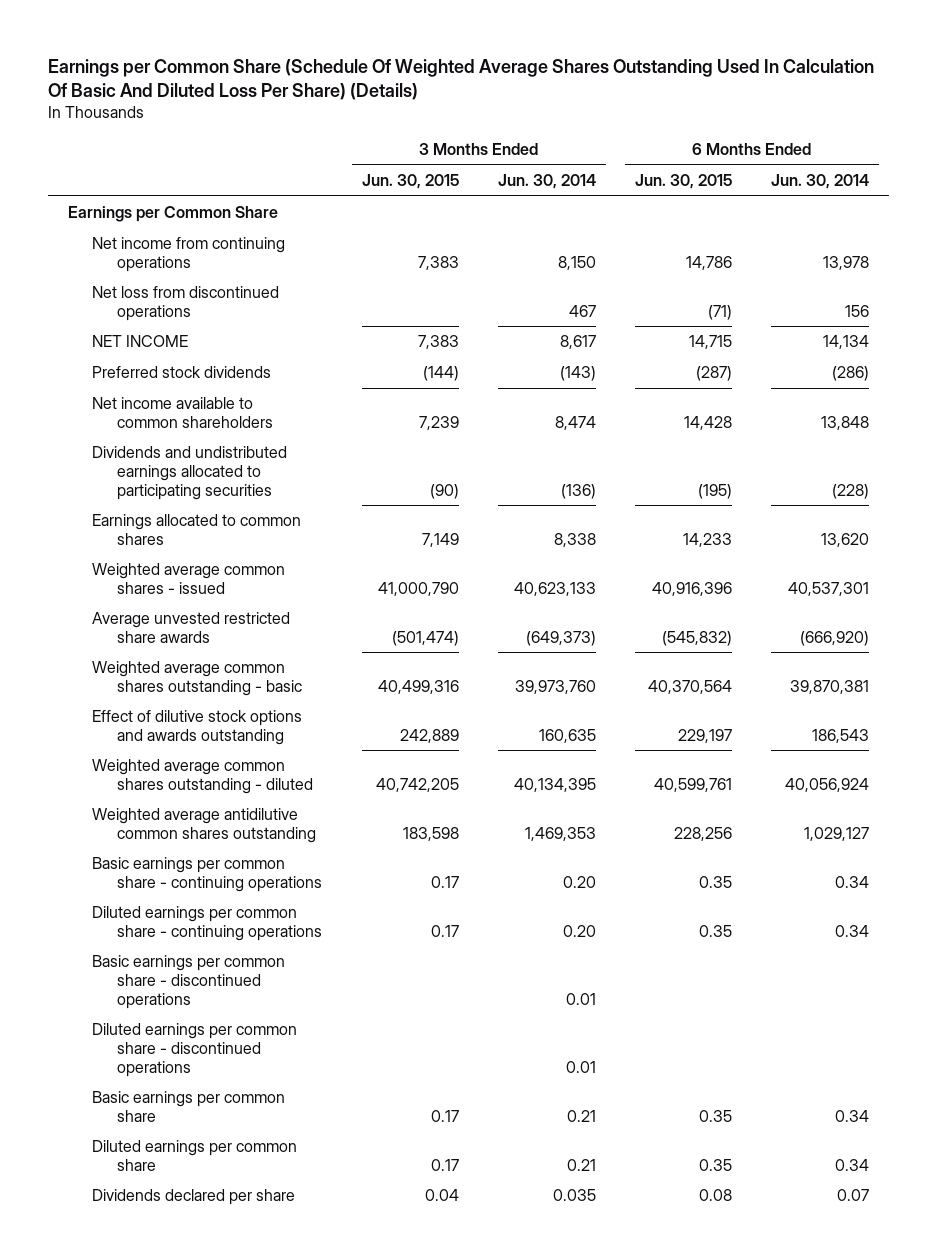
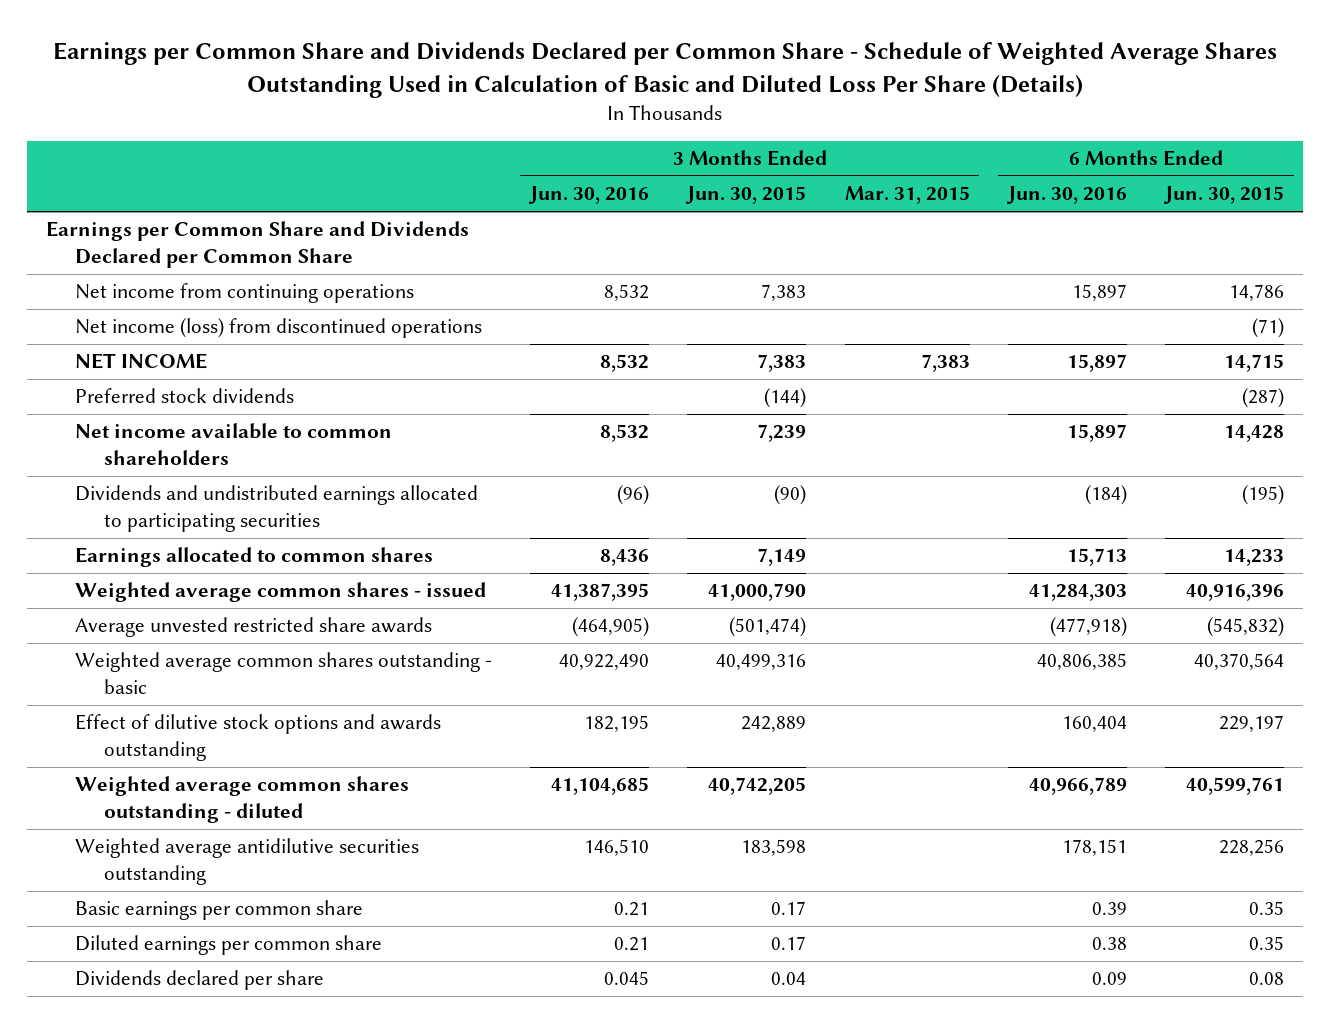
[48,58,875,101] Earnings per Common Share (Schedule Of Weighted Average Shares Outstanding Used In Calculation Of Basic And Diluted Loss Per Share) (Details) -> [52,42,1277,98] Earnings per Common Share and Dividends Declared per Common Share - Schedule of Weighted Average Shares Outstanding Used in Calculation of Basic and Diluted Loss Per Share (Details)
[497,174,596,190] Jun. 30, 2014 -> none
[771,174,870,190] Jun. 30, 2014 -> none
none -> [527,186,649,205] Jun. 30, 2016
none -> [844,186,970,205] Mar. 31, 2015
none -> [1005,186,1127,205] Jun. 30, 2016
[67,206,278,223] Earnings per Common Share -> [45,221,469,269] Earnings per Common Share and Dividends Declared per Common Share
[92,286,280,321] Net loss from discontinued operations -> [74,318,482,339] Net income (loss) from discontinued operations
[92,857,323,892] Basic earnings per common share - continuing operations -> none
[92,906,323,941] Diluted earnings per common share - continuing operations -> none
[92,955,286,1009] Basic earnings per common share - discontinued operations -> none
[92,1023,298,1077] Diluted earnings per common share - discontinued operations -> none
[92,808,317,843] Weighted average antidilutive common shares outstanding -> [74,838,419,886] Weighted average antidilutive securities outstanding

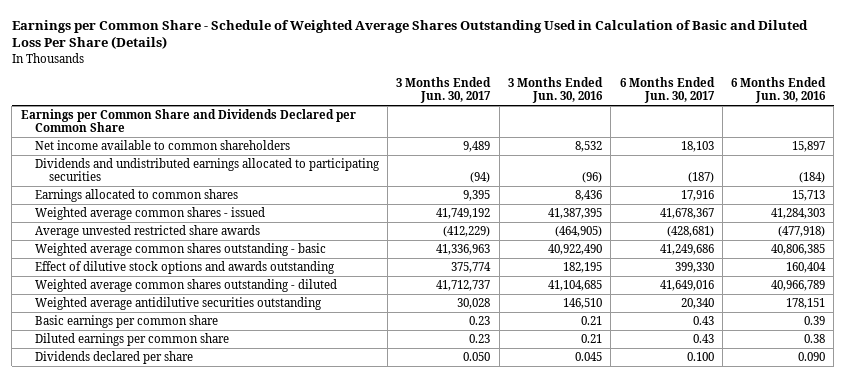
[52,42,1277,98] Earnings per Common Share and Dividends Declared per Common Share - Schedule of Weighted Average Shares Outstanding Used in Calculation of Basic and Diluted Loss Per Share (Details) -> [11,19,808,50] Earnings per Common Share - Schedule of Weighted Average Shares Outstanding Used in Calculation of Basic and Diluted Loss Per Share (Details)
[685,186,807,205] Jun. 30, 2015 -> none
[844,186,970,205] Mar. 31, 2015 -> none
[1163,186,1285,205] Jun. 30, 2015 -> none
none -> [396,76,492,104] 3 Months Ended Jun. 30, 2017
none -> [619,76,715,104] 6 Months Ended Jun. 30, 2017
[74,283,414,304] Net income from continuing operations -> none
[74,318,482,339] Net income (loss) from discontinued operations -> none
[74,353,207,370] NET INCOME -> none
[74,388,294,404] Preferred stock dividends -> none
[1091,972,1127,986] 0.09 -> [798,351,826,361] 0.090

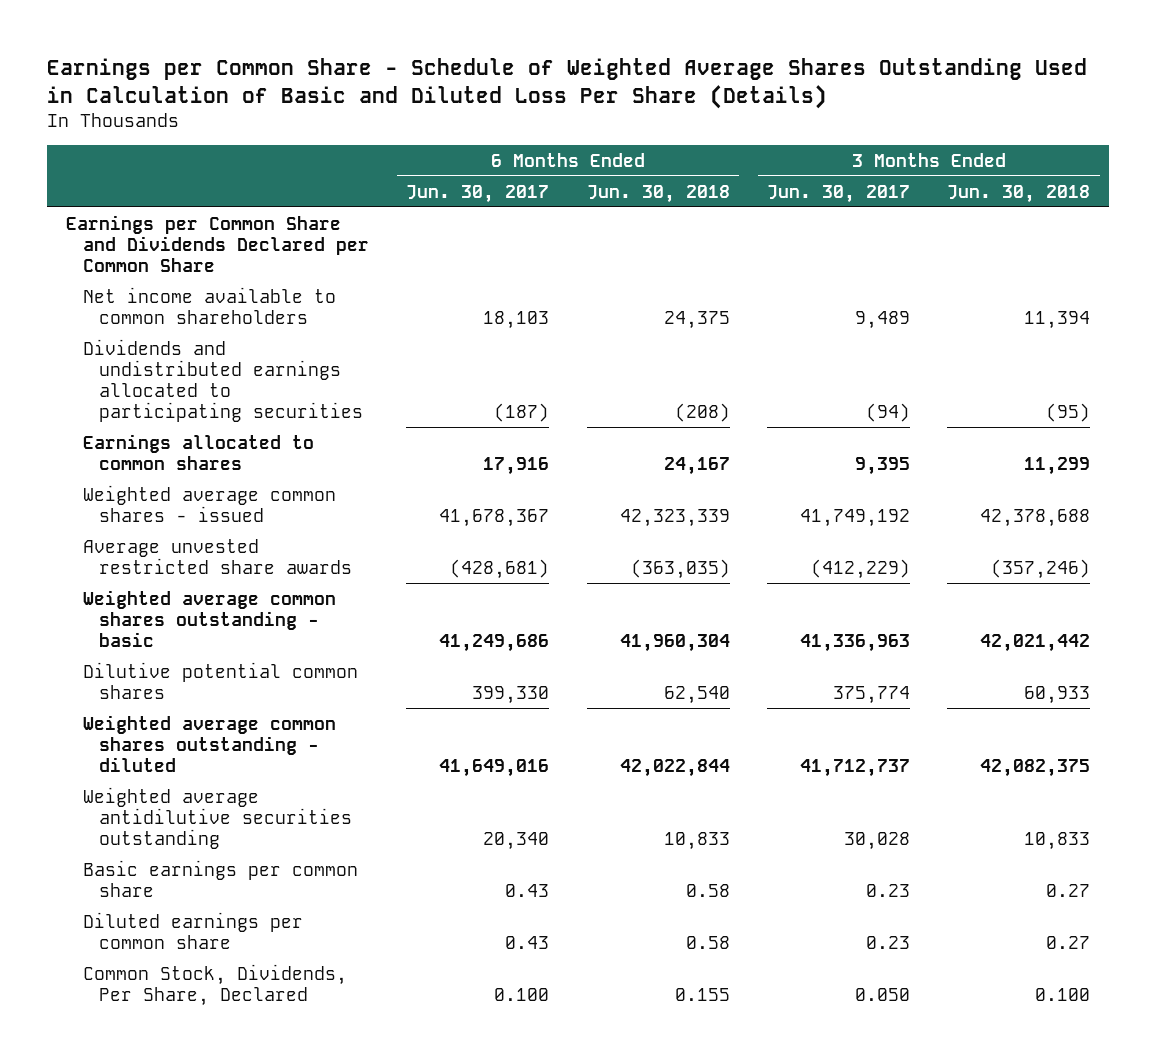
[507,76,603,104] 3 Months Ended Jun. 30, 2016 -> none
[731,76,827,104] 6 Months Ended Jun. 30, 2016 -> none
none -> [586,184,730,203] Jun. 30, 2018
none -> [947,184,1091,203] Jun. 30, 2018
[34,260,335,274] Effect of dilutive stock options and awards outstanding -> [82,661,358,699] Dilutive potential common shares
[34,350,193,364] Dividends declared per share -> [82,963,347,1006] Common Stock, Dividends, Per Share, Declared

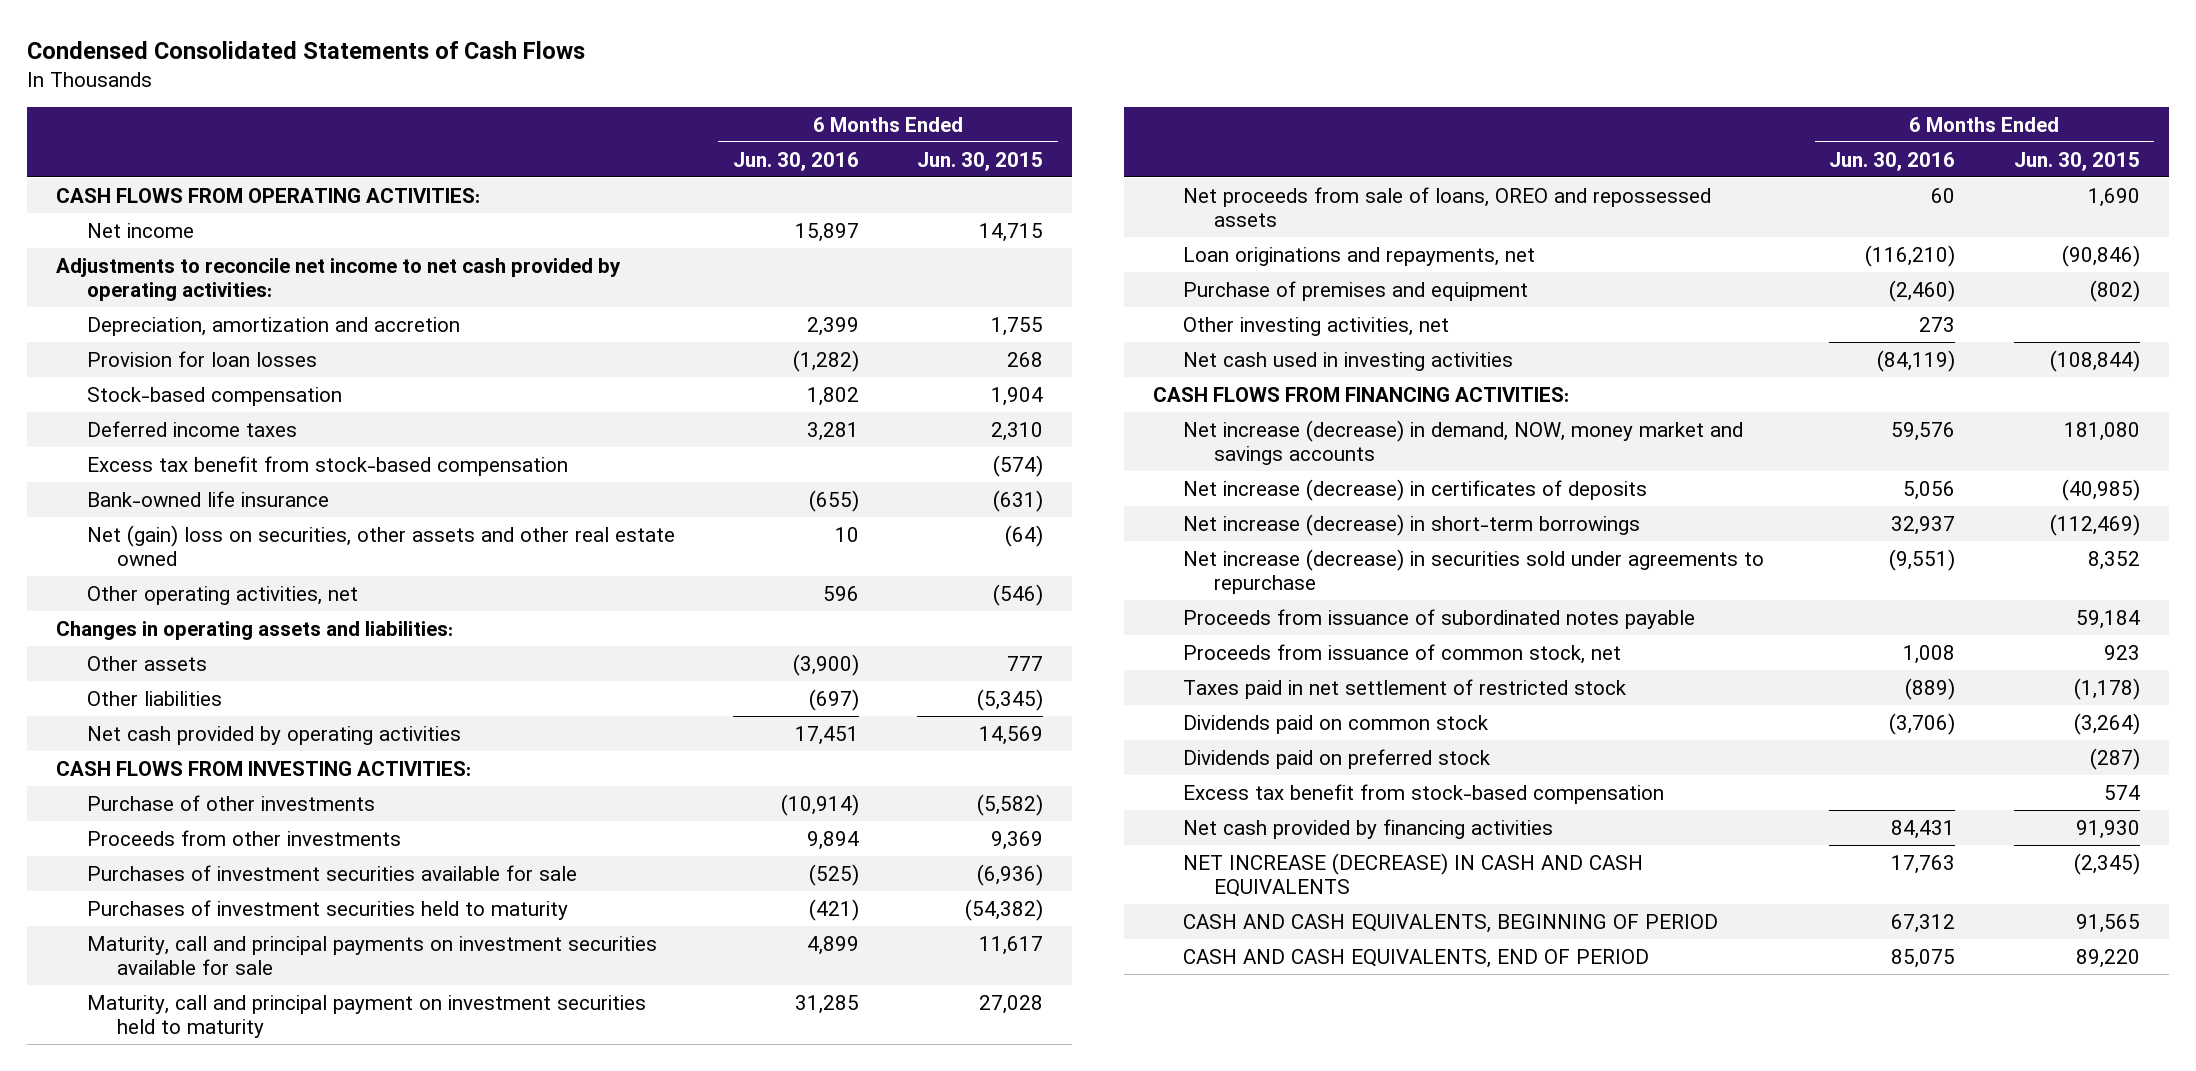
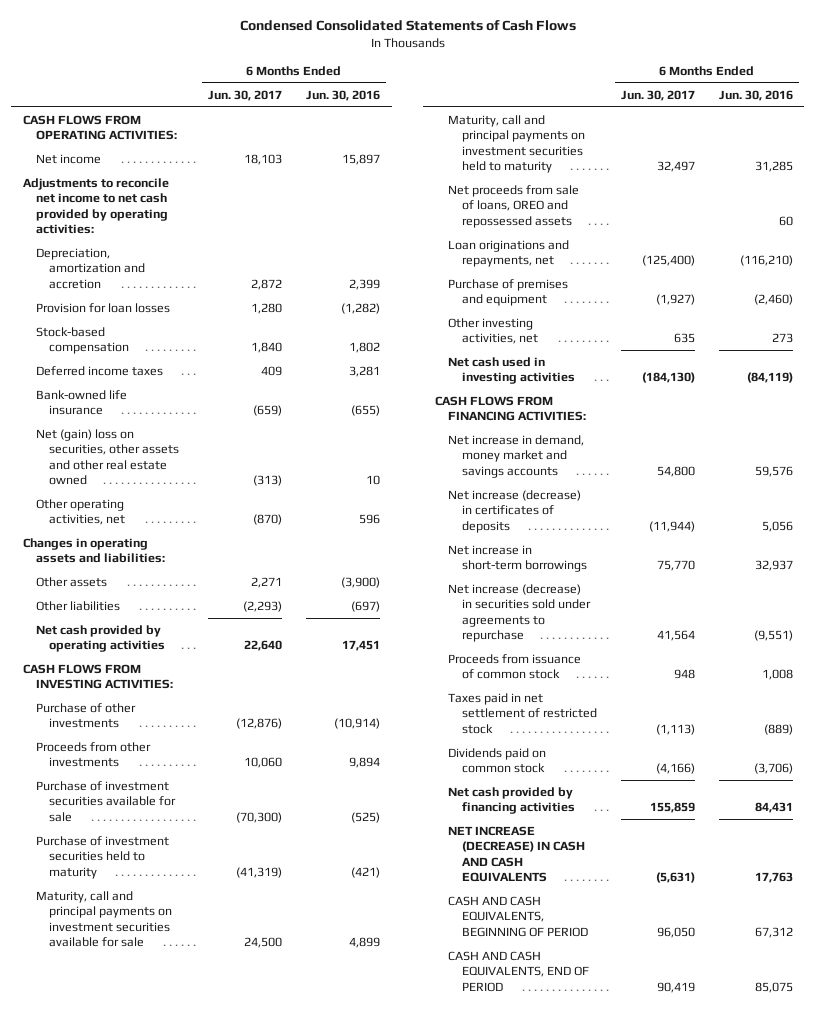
[917,151,1044,171] Jun. 30, 2015 -> none
none -> [208,89,283,101] Jun. 30, 2017
[86,455,568,476] Excess tax benefit from stock-based compensation -> none
[86,864,577,881] Purchases of investment securities available for sale -> [36,781,177,822] Purchase of investment securities available for sale
[86,899,568,920] Purchases of investment securities held to maturity -> [36,836,170,879] Purchase of investment securities held to maturity
[86,994,646,1038] Maturity, call and principal payment on investment securities held to maturity -> [448,115,585,174] Maturity, call and principal payments on investment securities held to maturity
[1183,419,1744,465] Net increase (decrease) in demand, NOW, money market and savings accounts -> [448,435,585,478] Net increase in demand, money market and savings accounts
[1183,513,1641,536] Net increase (decrease) in short-term borrowings -> [448,545,587,573] Net increase in short-term borrowings
[1183,608,1696,629] Proceeds from issuance of subordinated notes payable -> none
[1183,643,1622,664] Proceeds from issuance of common stock, net -> [448,654,582,680] Proceeds from issuance of common stock
[1183,748,1491,769] Dividends paid on preferred stock -> none
[1183,783,1665,804] Excess tax benefit from stock-based compensation -> none

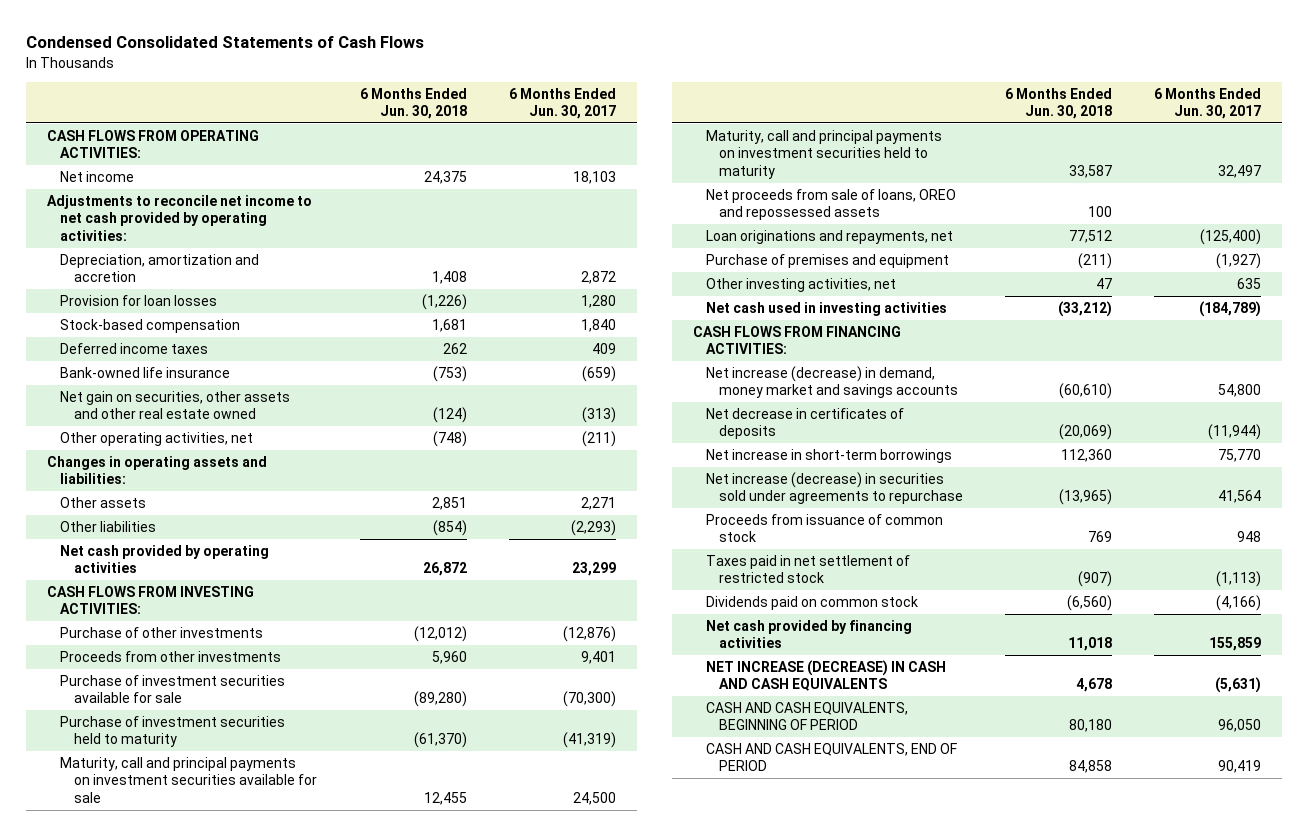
[306,89,381,101] Jun. 30, 2016 -> none
none -> [359,87,467,120] 6 Months Ended Jun. 30, 2018
[36,429,180,486] Net (gain) loss on securities, other assets and other real estate owned -> [60,390,291,420] Net gain on securities, other assets and other real estate owned
[253,514,283,526] (870) -> [581,430,616,447] (211)
[244,640,283,652] 22,640 -> [571,562,616,577] 23,299
[244,757,283,769] 10,060 -> [580,650,616,664] 9,401
[641,372,695,384] (184,130) -> [1199,300,1262,317] (184,789)
[448,435,585,478] Net increase in demand, money market and savings accounts -> [706,365,959,399] Net increase (decrease) in demand, money market and savings accounts
[448,490,582,533] Net increase (decrease) in certificates of deposits -> [706,407,905,440] Net decrease in certificates of deposits

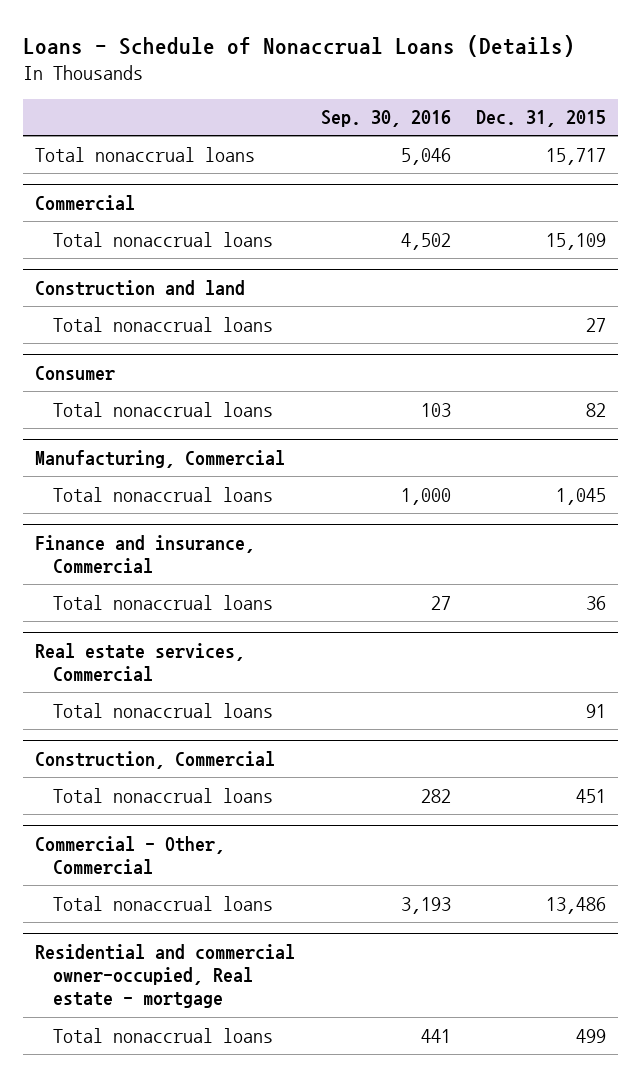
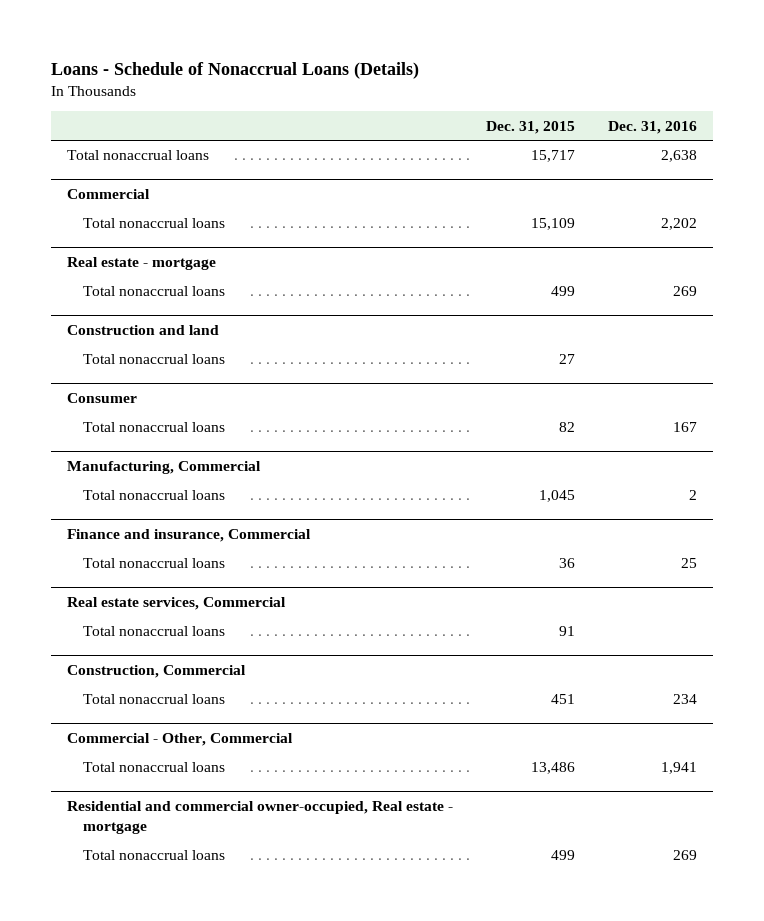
[320,110,451,128] Sep. 30, 2016 -> none
none -> [607,120,697,134] Dec. 31, 2016
none -> [67,257,217,271] Real estate - mortgage
none -> [83,286,226,297] Total nonaccrual loans

